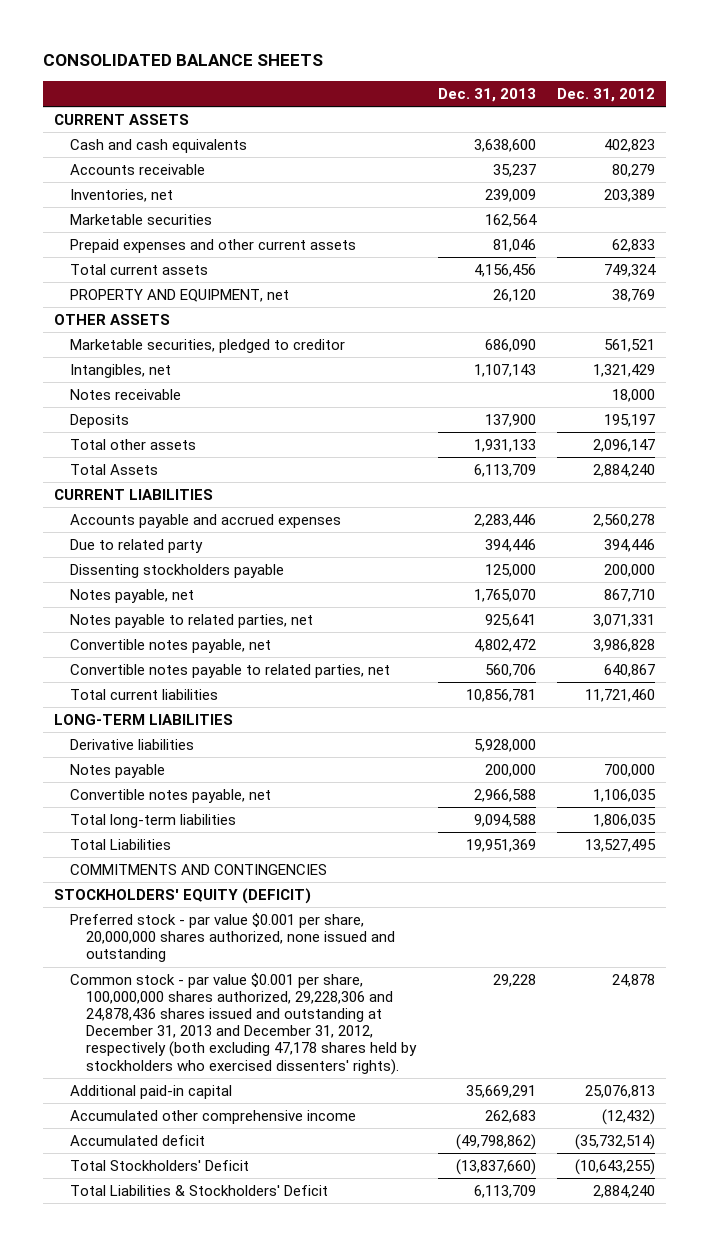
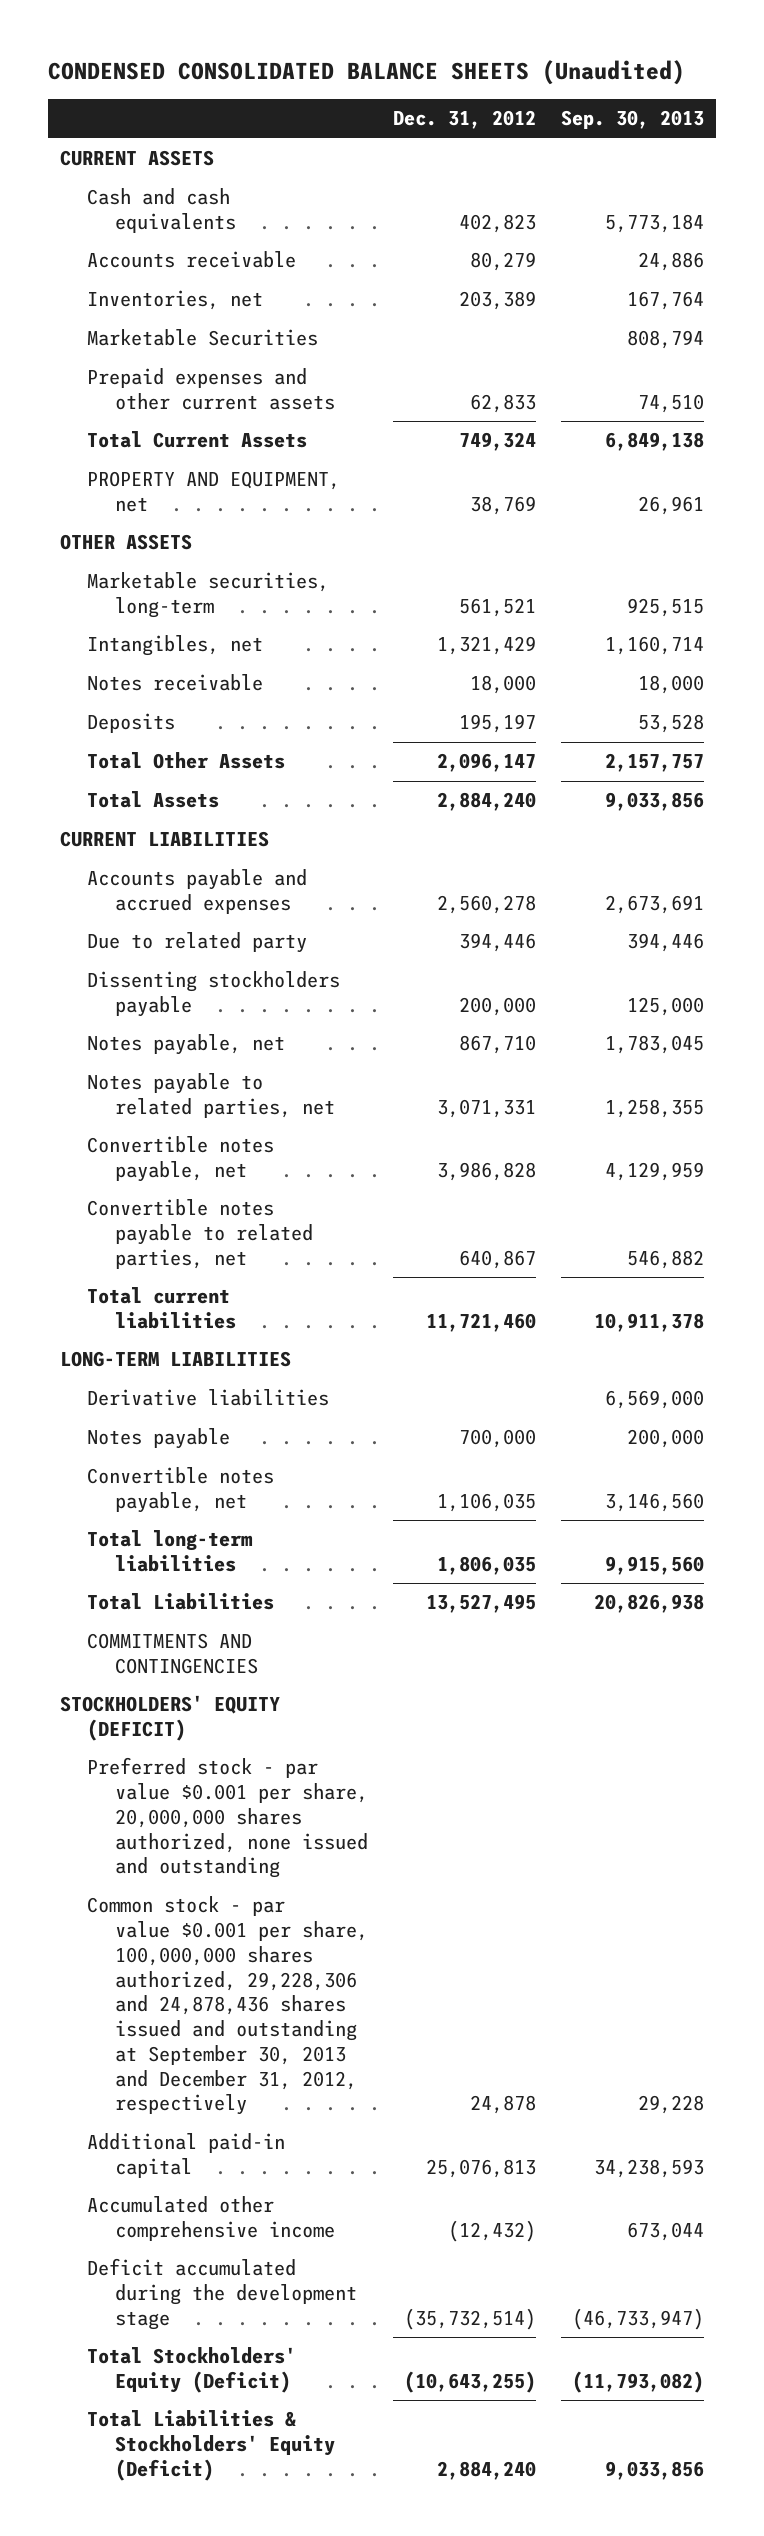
[43,54,324,67] CONSOLIDATED BALANCE SHEETS -> [47,59,685,85] CONDENSED CONSOLIDATED BALANCE SHEETS (Unaudited)
[437,88,536,103] Dec. 31, 2013 -> none
none -> [560,110,704,130] Sep. 30, 2013
[70,213,213,225] Marketable securities -> [87,329,319,347] Marketable Securities
[70,263,209,275] Total current assets -> [87,431,308,449] Total Current Assets
[70,338,346,353] Marketable securities, pledged to creditor -> [87,572,330,619] Marketable securities, long-term
[70,438,197,450] Total other assets -> [87,752,286,770] Total Other Assets
[70,972,417,1075] Common stock - par value $0.001 per share, 100,000,000 shares authorized, 29,228,306 and 24,878,436 shares issued and outstanding at December 31, 2013 and December 31, 2012, respectively (both excluding 47,178 shares held by stockholders who exercised dissenters' rights). -> [87,1896,368,2116] Common stock - par value $0.001 per share, 100,000,000 shares authorized, 29,228,306 and 24,878,436 shares issued and outstanding at September 30, 2013 and December 31, 2012, respectively
[70,1134,206,1146] Accumulated deficit -> [87,2258,357,2330] Deficit accumulated during the development stage
[70,1159,250,1171] Total Stockholders' Deficit -> [87,2347,297,2394] Total Stockholders' Equity (Deficit)
[70,1184,329,1196] Total Liabilities & Stockholders' Deficit -> [87,2410,335,2481] Total Liabilities & Stockholders' Equity (Deficit)

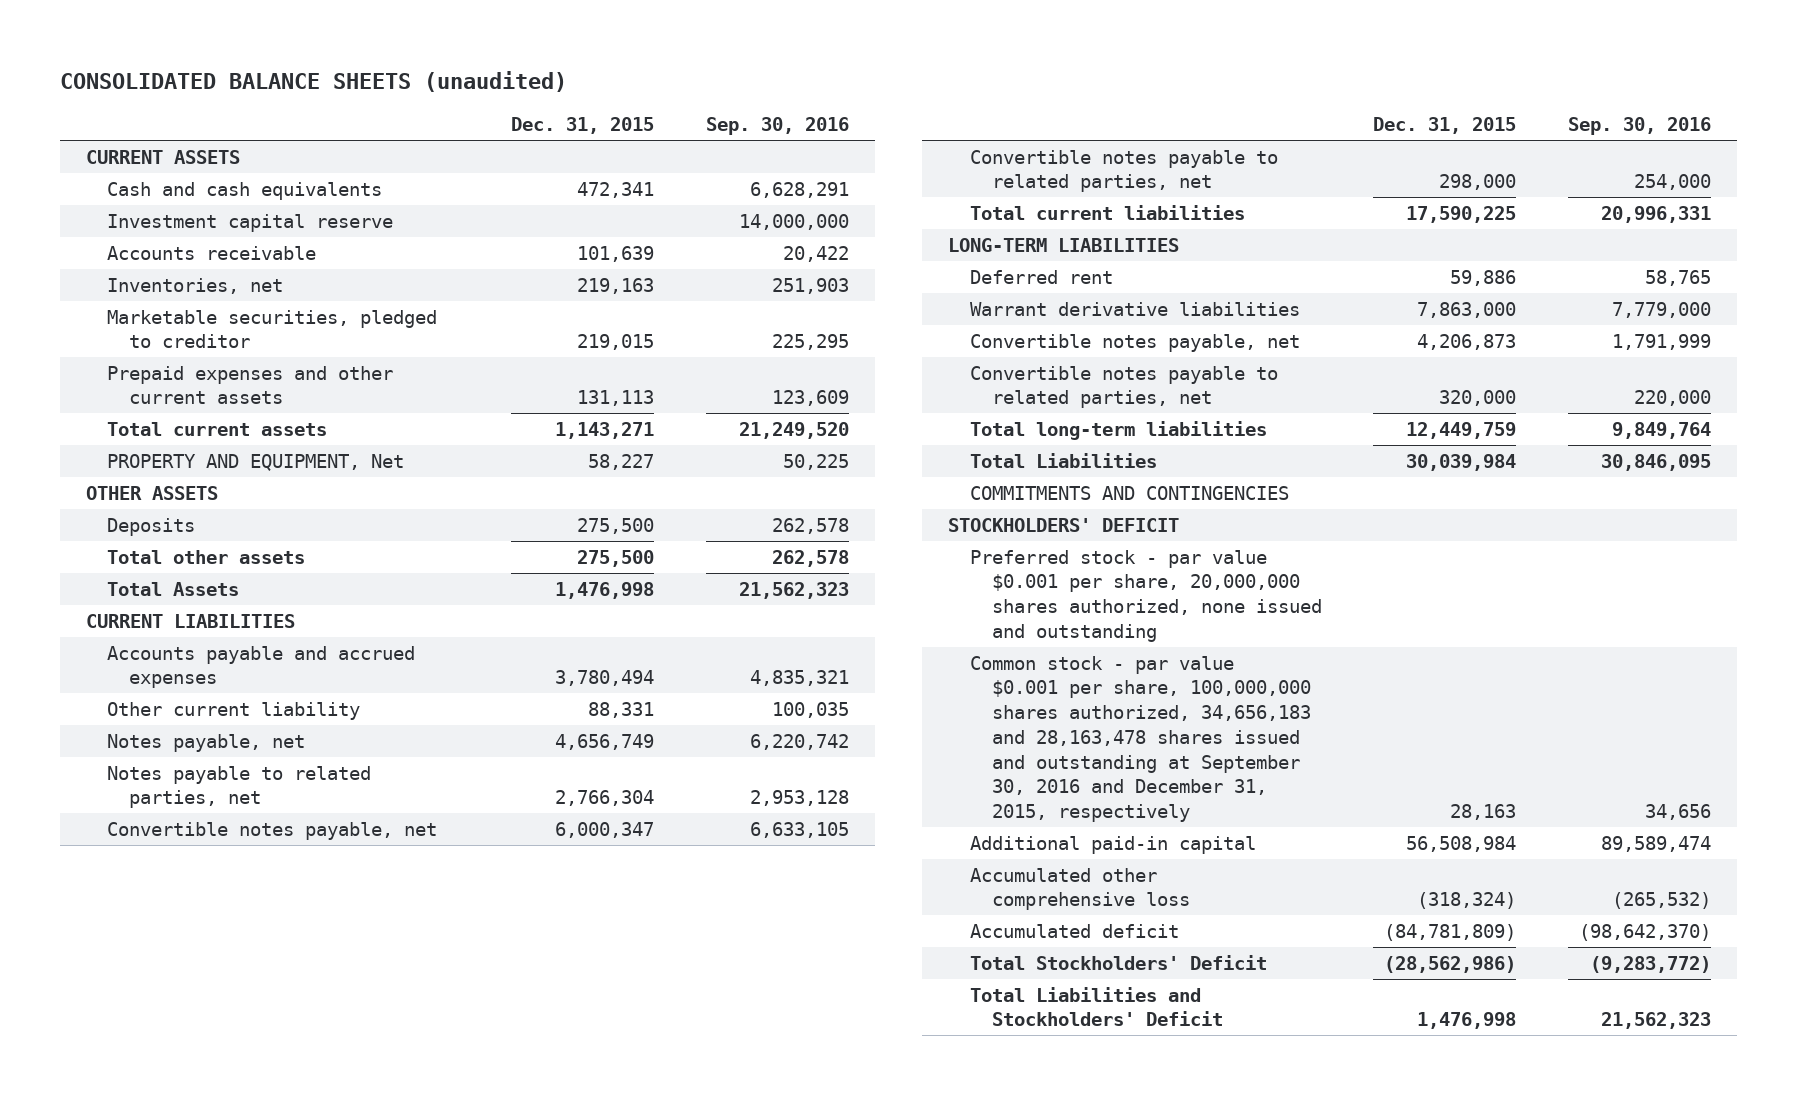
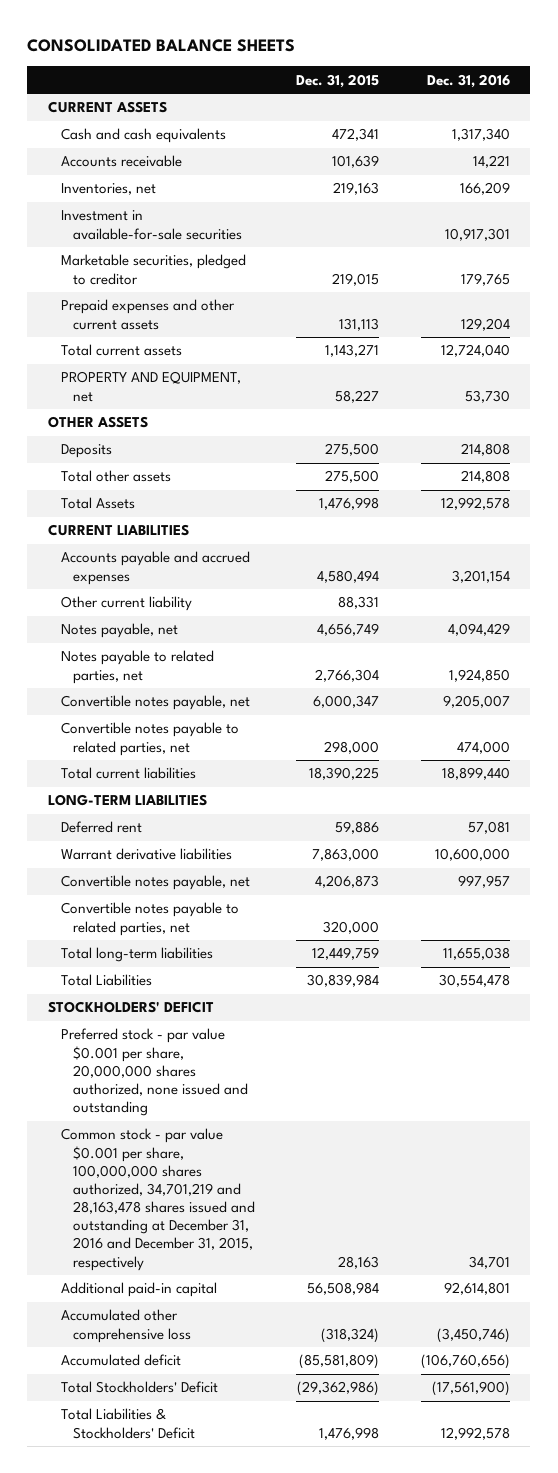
[59,71,567,93] CONSOLIDATED BALANCE SHEETS (unaudited) -> [27,38,296,52] CONSOLIDATED BALANCE SHEETS
[705,117,849,136] Sep. 30, 2016 -> none
none -> [426,73,510,88] Dec. 31, 2016
[107,213,394,232] Investment capital reserve -> none
none -> [60,210,243,240] Investment in available-for-sale securities
[107,453,405,471] PROPERTY AND EQUIPMENT, Net -> [60,371,241,402] PROPERTY AND EQUIPMENT, net
[554,670,654,687] 3,780,494 -> [317,569,380,583] 4,580,494
[1406,205,1517,223] 17,590,225 -> [309,767,380,781] 18,390,225
[969,485,1289,500] COMMITMENTS AND CONTINGENCIES -> none
[1406,453,1517,471] 30,039,984 -> [307,974,380,988] 30,839,984
[969,655,1311,822] Common stock - par value $0.001 per share, 100,000,000 shares authorized, 34,656,183 and 28,163,478 shares issued and outstanding at September 30, 2016 and December 31, 2015, respectively -> [60,1128,256,1271] Common stock - par value $0.001 per share, 100,000,000 shares authorized, 34,701,219 and 28,163,478 shares issued and outstanding at December 31, 2016 and December 31, 2015, respectively
[1384,923,1517,941] (84,781,809) -> [299,1354,380,1370] (85,581,809)
[1384,955,1517,973] (28,562,986) -> [297,1381,380,1397] (29,362,986)
[969,986,1223,1027] Total Liabilities and Stockholders' Deficit -> [60,1408,196,1439] Total Liabilities & Stockholders' Deficit

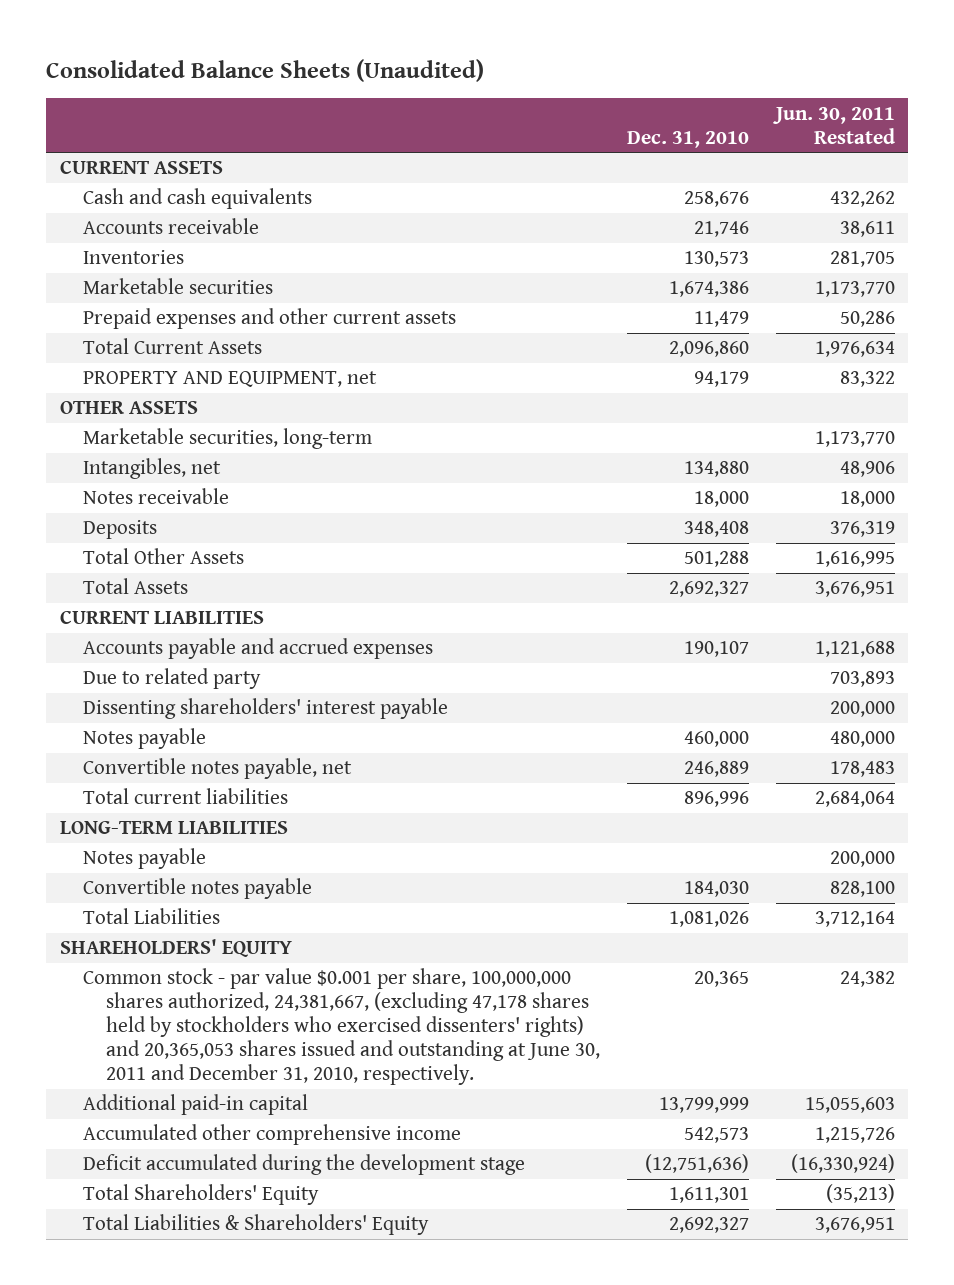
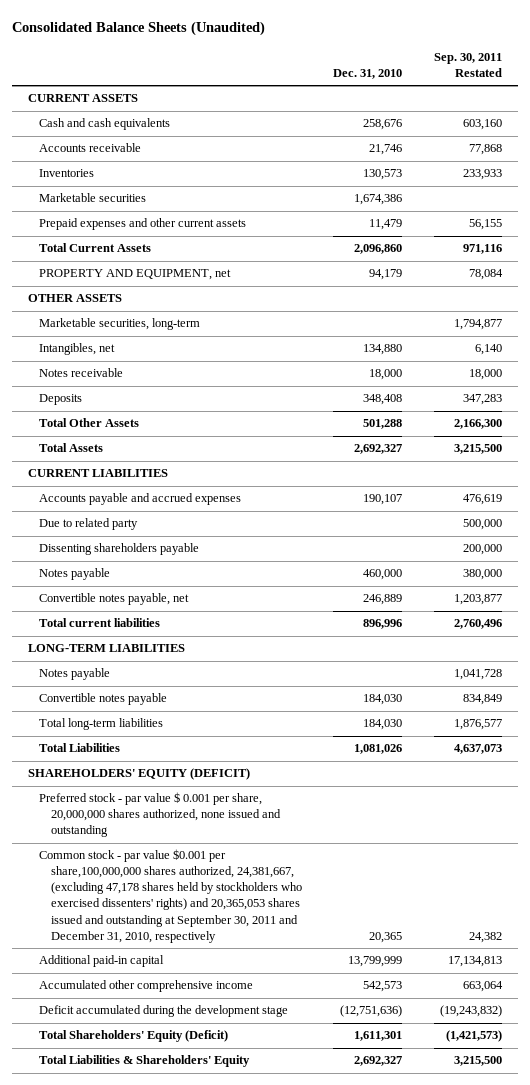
[772,106,895,144] Jun. 30, 2011 Restated -> none
none -> [433,52,502,77] Sep. 30, 2011 Restated
[82,698,448,720] Dissenting shareholders' interest payable -> [39,543,200,556] Dissenting shareholders payable
none -> [39,718,164,731] Total long-term liabilities
[59,939,292,958] SHAREHOLDERS' EQUITY -> [27,768,250,781] SHAREHOLDERS' EQUITY (DEFICIT)
none -> [39,792,281,838] Preferred stock - par value $ 0.001 per share, 20,000,000 shares authorized, none issued and outstanding
[82,968,601,1086] Common stock - par value $0.001 per share, 100,000,000 shares authorized, 24,381,667, (excluding 47,178 shares held by stockholders who exercised dissenters' rights) and 20,365,053 shares issued and outstanding at June 30, 2011 and December 31, 2010, respectively. -> [39,849,302,943] Common stock - par value $0.001 per share,100,000,000 shares authorized, 24,381,667, (excluding 47,178 shares held by stockholders who exercised dissenters' rights) and 20,365,053 shares issued and outstanding at September 30, 2011 and December 31, 2010, respectively
[82,1184,319,1206] Total Shareholders' Equity -> [39,1030,229,1043] Total Shareholders' Equity (Deficit)

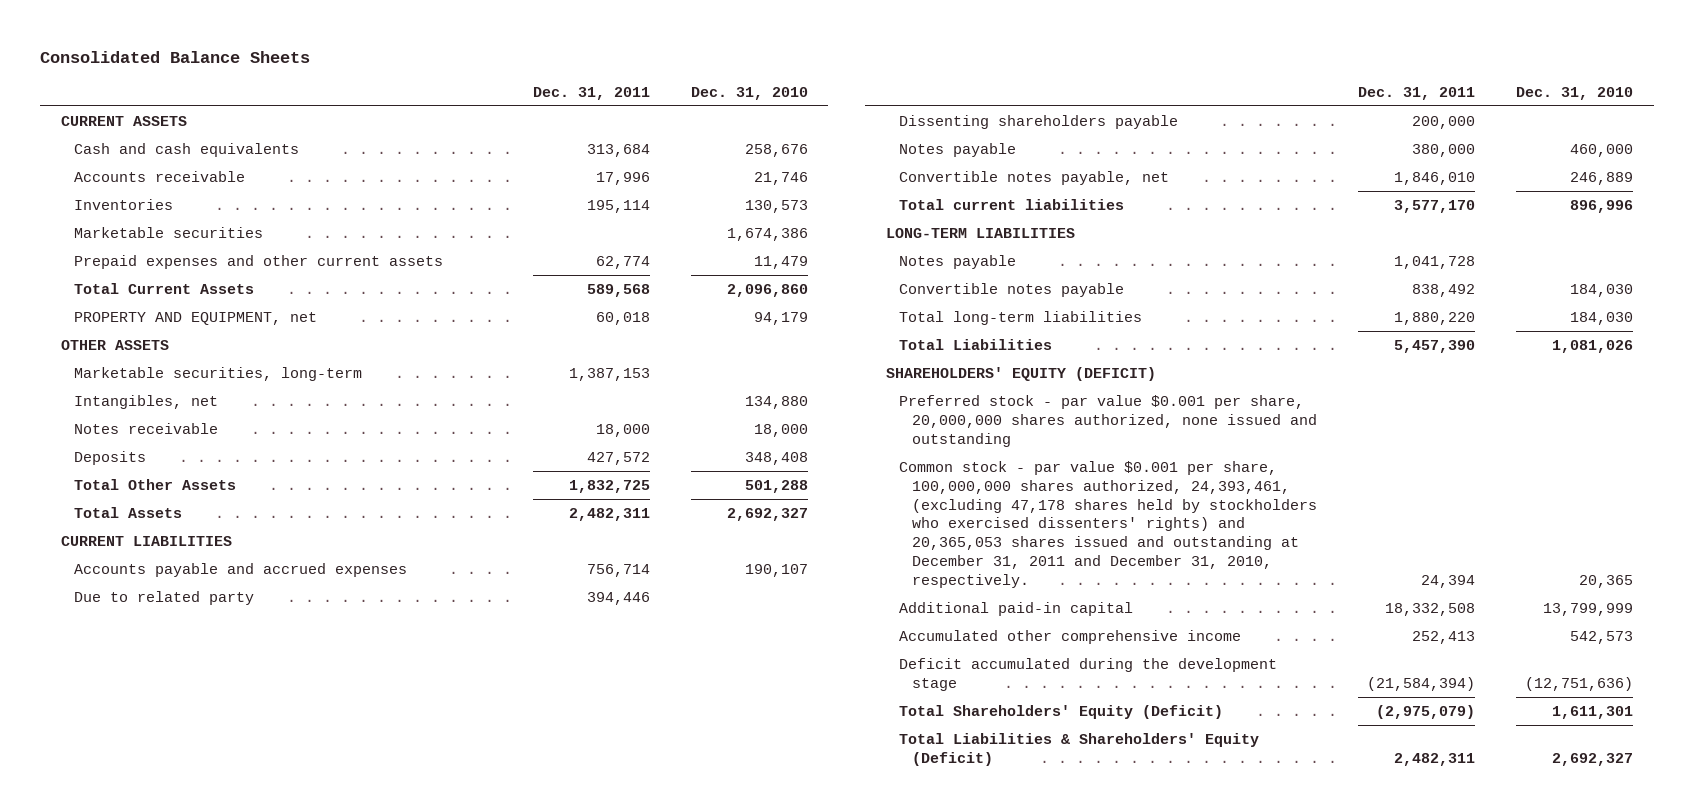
[12,20,266,36] Consolidated Balance Sheets (Unaudited) -> [40,51,311,64] Consolidated Balance Sheets
[433,52,502,77] Sep. 30, 2011 Restated -> none
none -> [532,86,650,100] Dec. 31, 2011
[39,792,281,838] Preferred stock - par value $ 0.001 per share, 20,000,000 shares authorized, none issued and outstanding -> [898,394,1317,447] Preferred stock - par value $0.001 per share, 20,000,000 shares authorized, none issued and outstanding
[39,849,302,943] Common stock - par value $0.001 per share,100,000,000 shares authorized, 24,381,667, (excluding 47,178 shares held by stockholders who exercised dissenters' rights) and 20,365,053 shares issued and outstanding at September 30, 2011 and December 31, 2010, respectively -> [898,460,1317,588] Common stock - par value $0.001 per share, 100,000,000 shares authorized, 24,393,461, (excluding 47,178 shares held by stockholders who exercised dissenters' rights) and 20,365,053 shares issued and outstanding at December 31, 2011 and December 31, 2010, respectively.
[39,1055,251,1068] Total Liabilities & Shareholders' Equity -> [898,732,1259,766] Total Liabilities & Shareholders' Equity (Deficit)

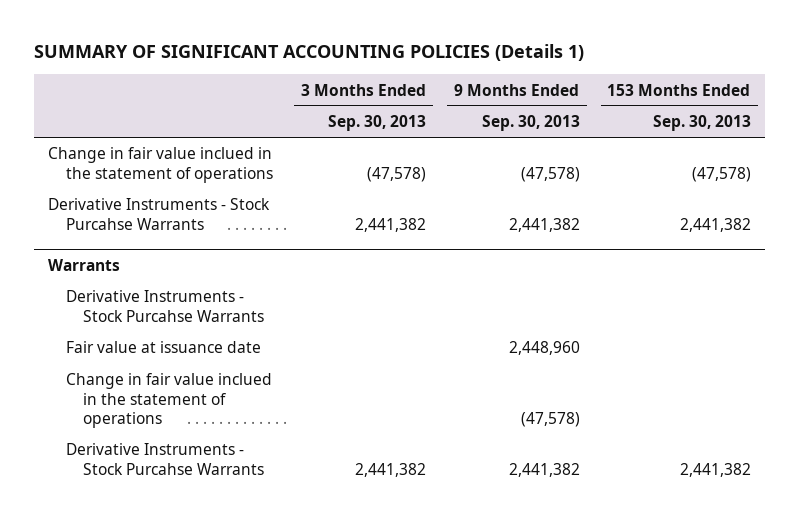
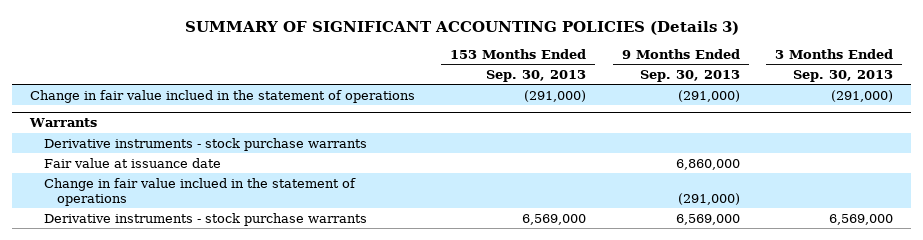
[34,44,585,62] SUMMARY OF SIGNIFICANT ACCOUNTING POLICIES (Details 1) -> [184,20,739,35] SUMMARY OF SIGNIFICANT ACCOUNTING POLICIES (Details 3)
[48,198,271,230] Derivative Instruments - Stock Purcahse Warrants -> none
[367,166,427,182] (47,578) -> [831,89,894,102] (291,000)
[520,166,580,182] (47,578) -> [677,89,740,102] (291,000)
[691,166,751,182] (47,578) -> [524,89,587,102] (291,000)
[65,290,264,322] Derivative Instruments - Stock Purcahse Warrants -> [43,137,367,151] Derivative instruments - stock purchase warrants
[508,341,580,356] 2,448,960 -> [675,158,740,170] 6,860,000
[520,412,580,428] (47,578) -> [677,193,740,206] (291,000)
[65,443,264,475] Derivative Instruments - Stock Purcahse Warrants -> [43,212,367,226] Derivative instruments - stock purchase warrants
[355,462,427,477] 2,441,382 -> [829,213,894,225] 6,569,000
[508,462,580,477] 2,441,382 -> [675,213,740,225] 6,569,000
[679,462,751,477] 2,441,382 -> [522,213,587,225] 6,569,000

